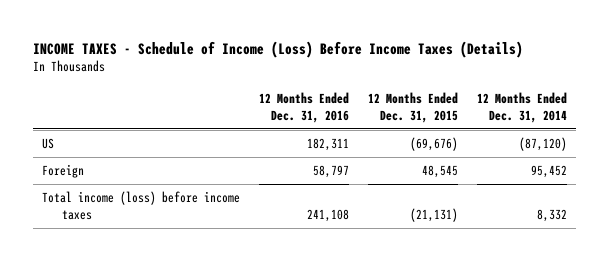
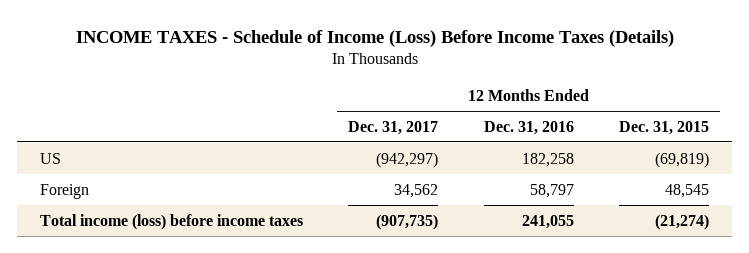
[476,91,567,123] 12 Months Ended Dec. 31, 2014 -> none
none -> [348,120,439,135] Dec. 31, 2017
[307,138,350,152] 182,311 -> [521,152,574,167] 182,258
[409,137,458,152] (69,676) -> [655,151,710,168] (69,819)
[307,209,350,223] 241,108 -> [521,214,574,229] 241,055
[409,208,458,223] (21,131) -> [655,213,710,230] (21,274)

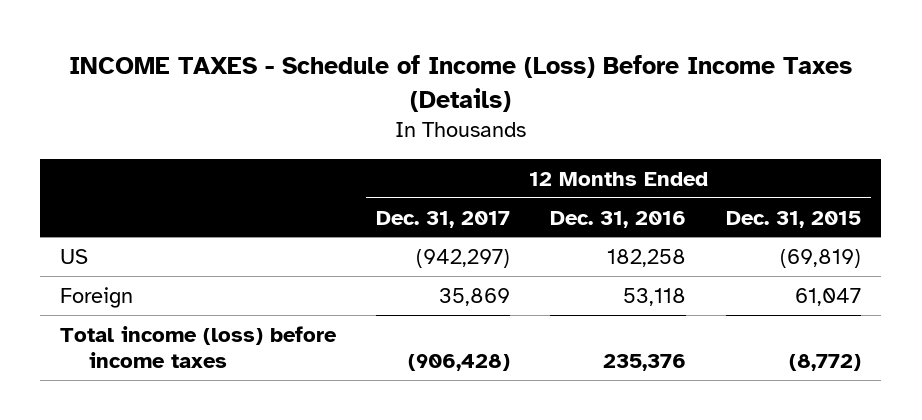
[394,183,439,198] 34,562 -> [439,287,511,306] 35,869
[529,183,574,198] 58,797 -> [623,287,687,306] 53,118
[665,183,710,198] 48,545 -> [795,287,862,306] 61,047
[376,213,439,230] (907,735) -> [408,354,511,372] (906,428)
[521,214,574,229] 241,055 -> [603,354,687,372] 235,376
[655,213,710,230] (21,274) -> [789,354,862,372] (8,772)

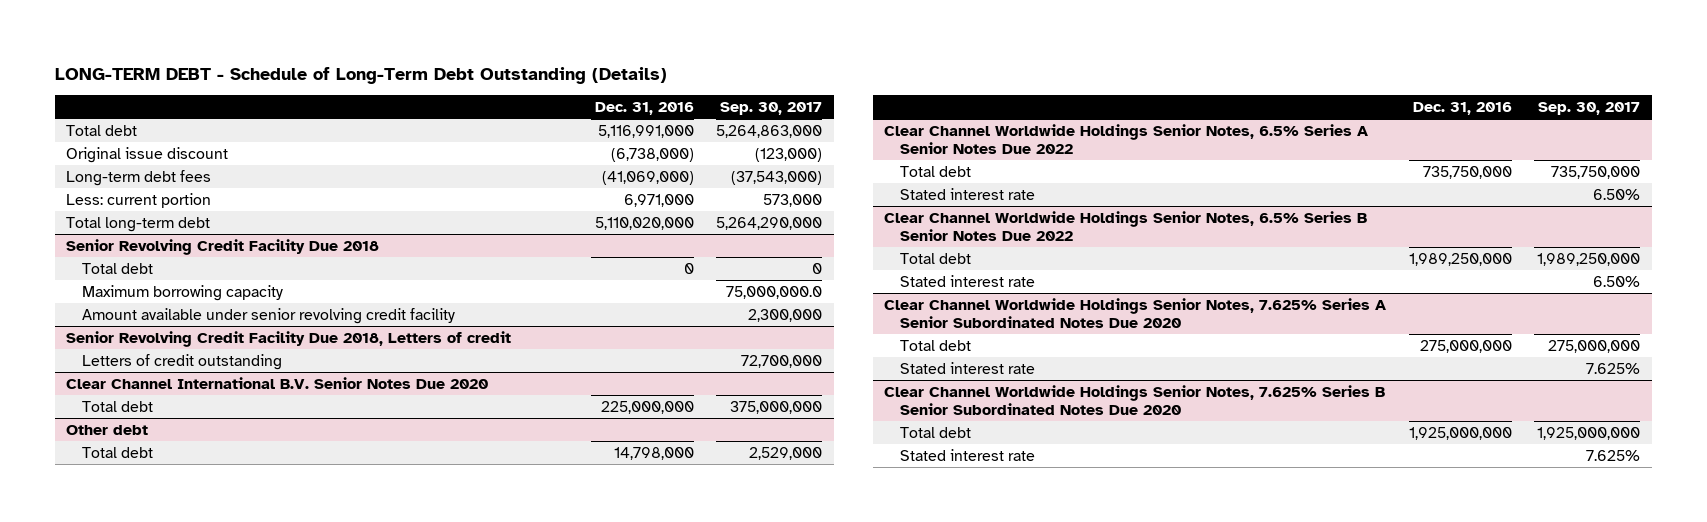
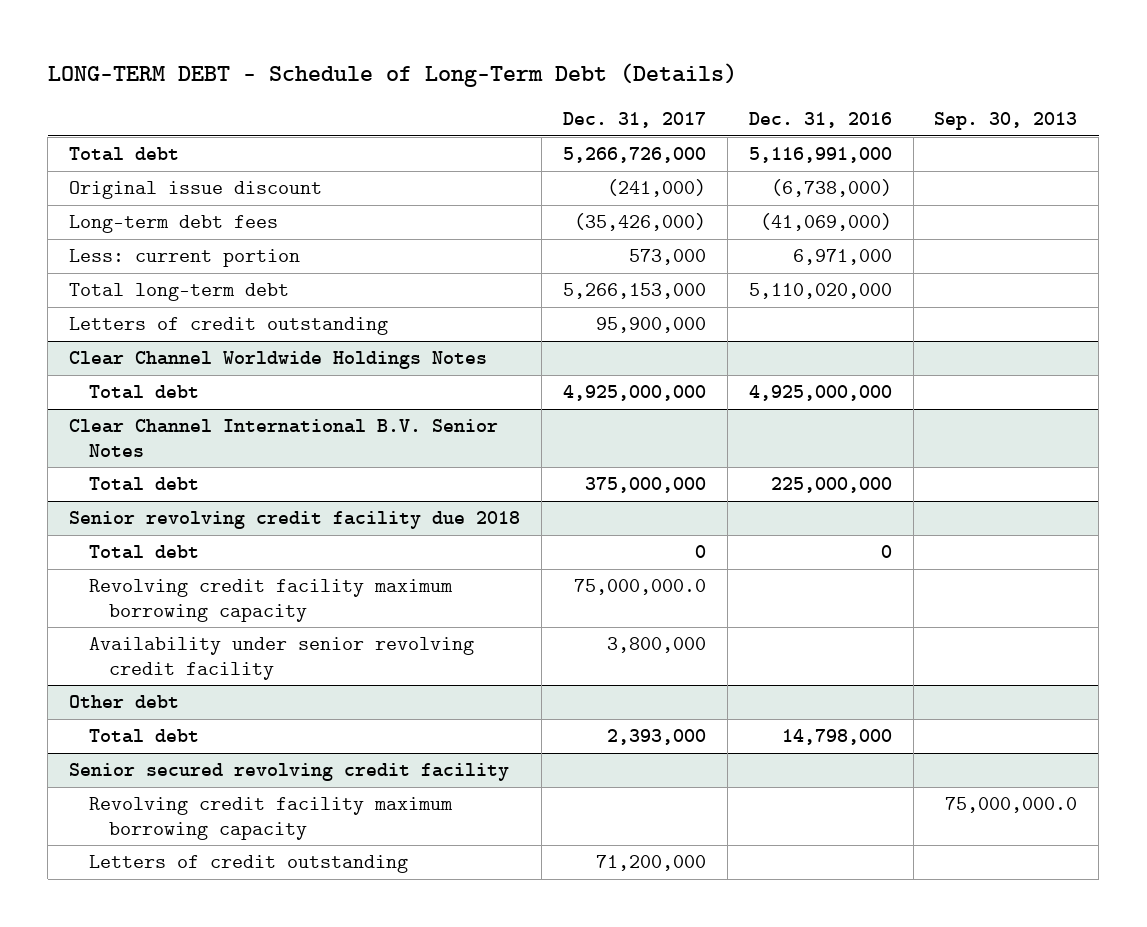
[55,66,668,84] LONG-TERM DEBT - Schedule of Long-Term Debt Outstanding (Details) -> [47,62,737,87] LONG-TERM DEBT - Schedule of Long-Term Debt (Details)
[720,102,823,116] Sep. 30, 2017 -> none
none -> [562,112,706,129] Dec. 31, 2017
none -> [934,112,1078,131] Sep. 30, 2013
[66,238,380,255] Senior Revolving Credit Facility Due 2018 -> none
[81,262,153,274] Total debt -> none
[81,284,283,301] Maximum borrowing capacity -> none
[81,307,455,324] Amount available under senior revolving credit facility -> none
[66,330,512,347] Senior Revolving Credit Facility Due 2018, Letters of credit -> none
none -> [69,351,488,370] Clear Channel Worldwide Holdings Notes
none -> [89,385,200,400] Total debt
[66,376,489,389] Clear Channel International B.V. Senior Notes Due 2020 -> [69,419,499,457] Clear Channel International B.V. Senior Notes
none -> [69,511,521,530] Senior revolving credit facility due 2018
none -> [89,545,200,560] Total debt
none -> [89,579,454,622] Revolving credit facility maximum borrowing capacity
none -> [89,637,475,680] Availability under senior revolving credit facility
[884,123,1369,154] Clear Channel Worldwide Holdings Senior Notes, 6.5% Series A Senior Notes Due 2022 -> none
[899,165,971,177] Total debt -> none
[899,187,1035,200] Stated interest rate -> none
[884,210,1368,241] Clear Channel Worldwide Holdings Senior Notes, 6.5% Series B Senior Notes Due 2022 -> none
[899,252,971,264] Total debt -> none
[899,274,1035,287] Stated interest rate -> none
[884,297,1387,328] Clear Channel Worldwide Holdings Senior Notes, 7.625% Series A Senior Subordinated Notes Due 2020 -> none
[899,339,971,351] Total debt -> none
[899,361,1035,374] Stated interest rate -> none
[884,384,1386,415] Clear Channel Worldwide Holdings Senior Notes, 7.625% Series B Senior Subordinated Notes Due 2020 -> none
[899,426,971,438] Total debt -> none
[899,448,1035,461] Stated interest rate -> none
none -> [69,763,510,782] Senior secured revolving credit facility
none -> [89,797,454,840] Revolving credit facility maximum borrowing capacity
none -> [89,855,409,874] Letters of credit outstanding

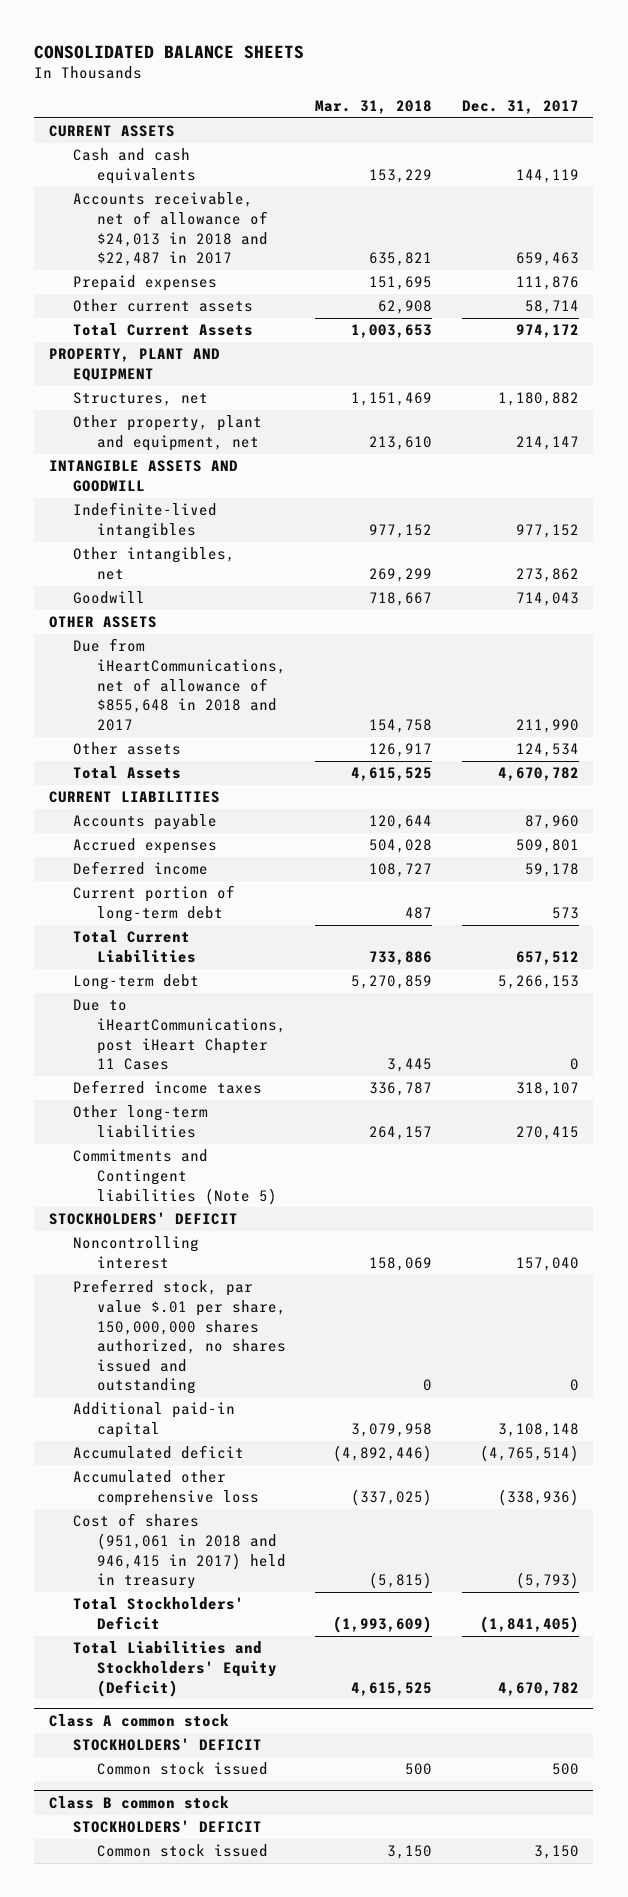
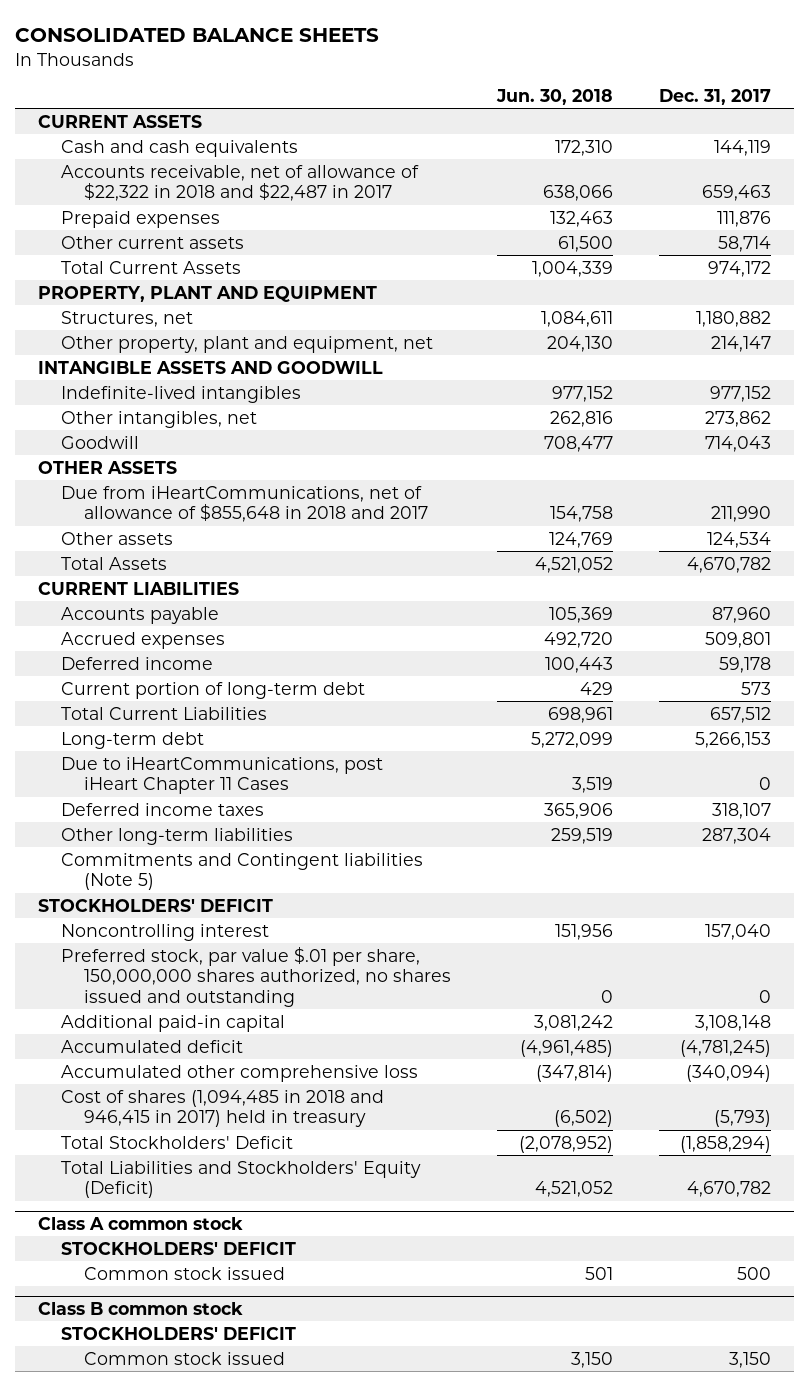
[315,99,433,114] Mar. 31, 2018 -> none
none -> [496,88,614,105] Jun. 30, 2018
[72,192,268,267] Accounts receivable, net of allowance of $24,013 in 2018 and $22,487 in 2017 -> [61,164,420,202] Accounts receivable, net of allowance of $22,322 in 2018 and $22,487 in 2017
[515,1125,579,1140] 270,415 -> [701,827,771,844] 287,304
[479,1445,579,1463] (4,765,514) -> [679,1039,771,1057] (4,781,245)
[497,1488,579,1506] (338,936) -> [685,1064,771,1082] (340,094)
[72,1513,286,1590] Cost of shares (951,061 in 2018 and 946,415 in 2017) held in treasury -> [61,1089,385,1128] Cost of shares (1,094,485 in 2018 and 946,415 in 2017) held in treasury
[479,1615,579,1633] (1,841,405) -> [679,1135,771,1153] (1,858,294)

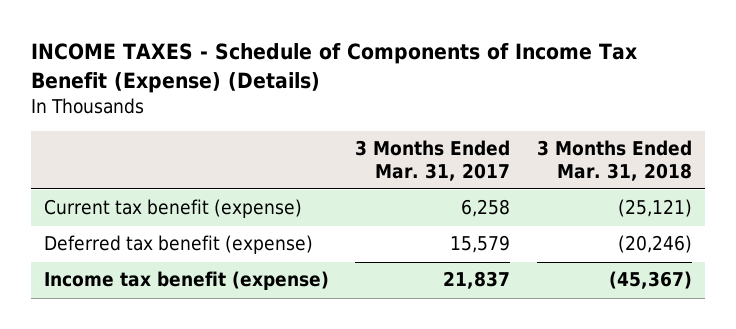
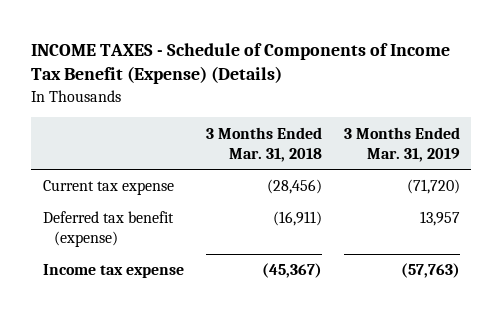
[355,140,511,181] 3 Months Ended Mar. 31, 2017 -> none
none -> [344,126,461,162] 3 Months Ended Mar. 31, 2019
[44,199,303,219] Current tax benefit (expense) -> [42,180,174,196] Current tax expense
[617,199,692,218] (25,121) -> [266,179,322,195] (28,456)
[617,235,692,254] (20,246) -> [272,211,322,227] (16,911)
[44,271,330,291] Income tax benefit (expense) -> [42,264,184,279] Income tax expense

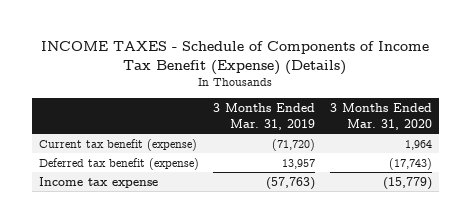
[205,126,322,162] 3 Months Ended Mar. 31, 2018 -> none
none -> [329,103,432,130] 3 Months Ended Mar. 31, 2020
[42,180,174,196] Current tax expense -> [38,138,197,151] Current tax benefit (expense)

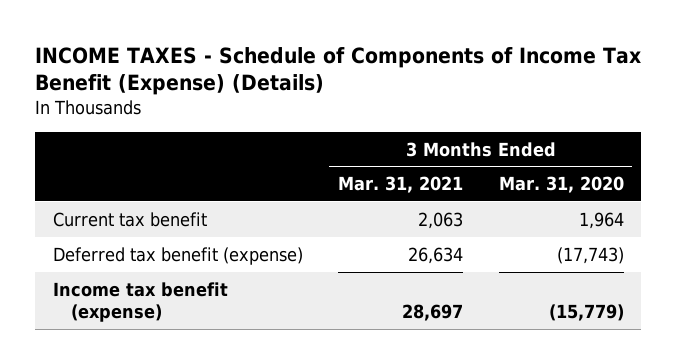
[213,103,316,130] 3 Months Ended Mar. 31, 2019 -> none
none -> [338,176,464,194] Mar. 31, 2021
[38,138,197,151] Current tax benefit (expense) -> [52,211,207,227] Current tax benefit
[38,176,158,188] Income tax expense -> [52,281,228,322] Income tax benefit (expense)

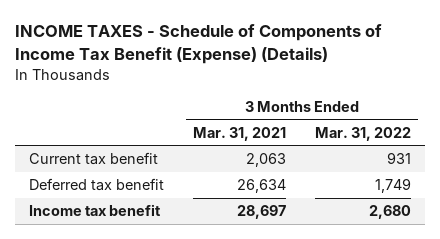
[498,176,624,194] Mar. 31, 2020 -> none
none -> [314,126,411,141] Mar. 31, 2022
[52,246,303,265] Deferred tax benefit (expense) -> [29,178,165,192] Deferred tax benefit
[52,281,228,322] Income tax benefit (expense) -> [29,204,162,217] Income tax benefit

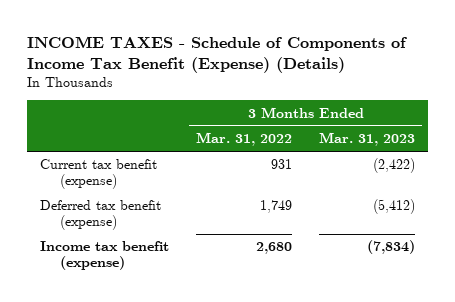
[192,126,286,141] Mar. 31, 2021 -> none
none -> [318,131,415,146] Mar. 31, 2023
[29,152,159,166] Current tax benefit -> [40,159,158,190] Current tax benefit (expense)
[29,178,165,192] Deferred tax benefit -> [40,200,162,231] Deferred tax benefit (expense)
[29,204,162,217] Income tax benefit -> [40,241,170,271] Income tax benefit (expense)

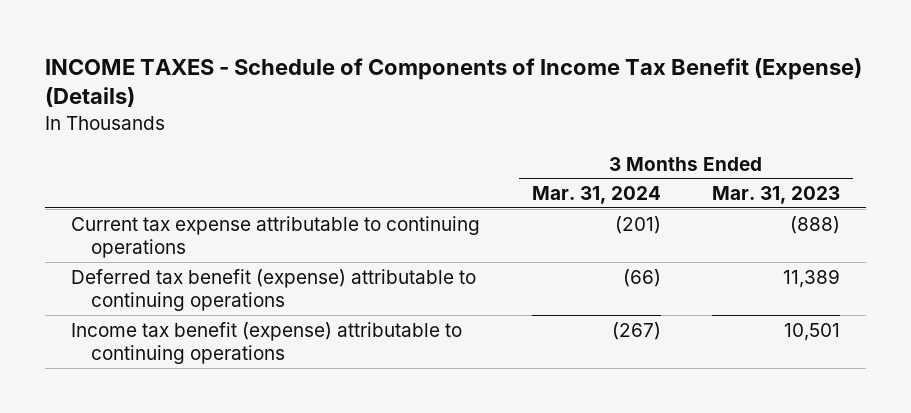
[196,131,293,146] Mar. 31, 2022 -> none
none -> [531,186,661,205] Mar. 31, 2024
[40,159,158,190] Current tax benefit (expense) -> [70,215,480,258] Current tax expense attributable to continuing operations
[372,158,415,174] (2,422) -> [790,215,841,234] (888)
[40,200,162,231] Deferred tax benefit (expense) -> [70,268,476,311] Deferred tax benefit (expense) attributable to continuing operations
[372,199,415,215] (5,412) -> [783,268,841,288] 11,389
[40,241,170,271] Income tax benefit (expense) -> [70,321,462,364] Income tax benefit (expense) attributable to continuing operations
[366,240,415,255] (7,834) -> [784,322,841,341] 10,501

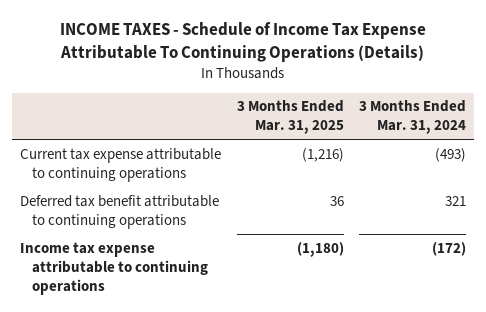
[44,57,862,108] INCOME TAXES - Schedule of Components of Income Tax Benefit (Expense) (Details) -> [60,21,427,62] INCOME TAXES - Schedule of Income Tax Expense Attributable To Continuing Operations (Details)
[712,186,841,205] Mar. 31, 2023 -> none
none -> [236,100,344,135] 3 Months Ended Mar. 31, 2025
[614,215,661,234] (201) -> [435,147,467,162] (493)
[70,268,476,311] Deferred tax benefit (expense) attributable to continuing operations -> [19,194,219,229] Deferred tax benefit attributable to continuing operations
[622,268,661,287] (66) -> [445,195,467,206] 321
[70,321,462,364] Income tax benefit (expense) attributable to continuing operations -> [19,241,208,296] Income tax expense attributable to continuing operations
[611,321,661,340] (267) -> [432,241,467,256] (172)

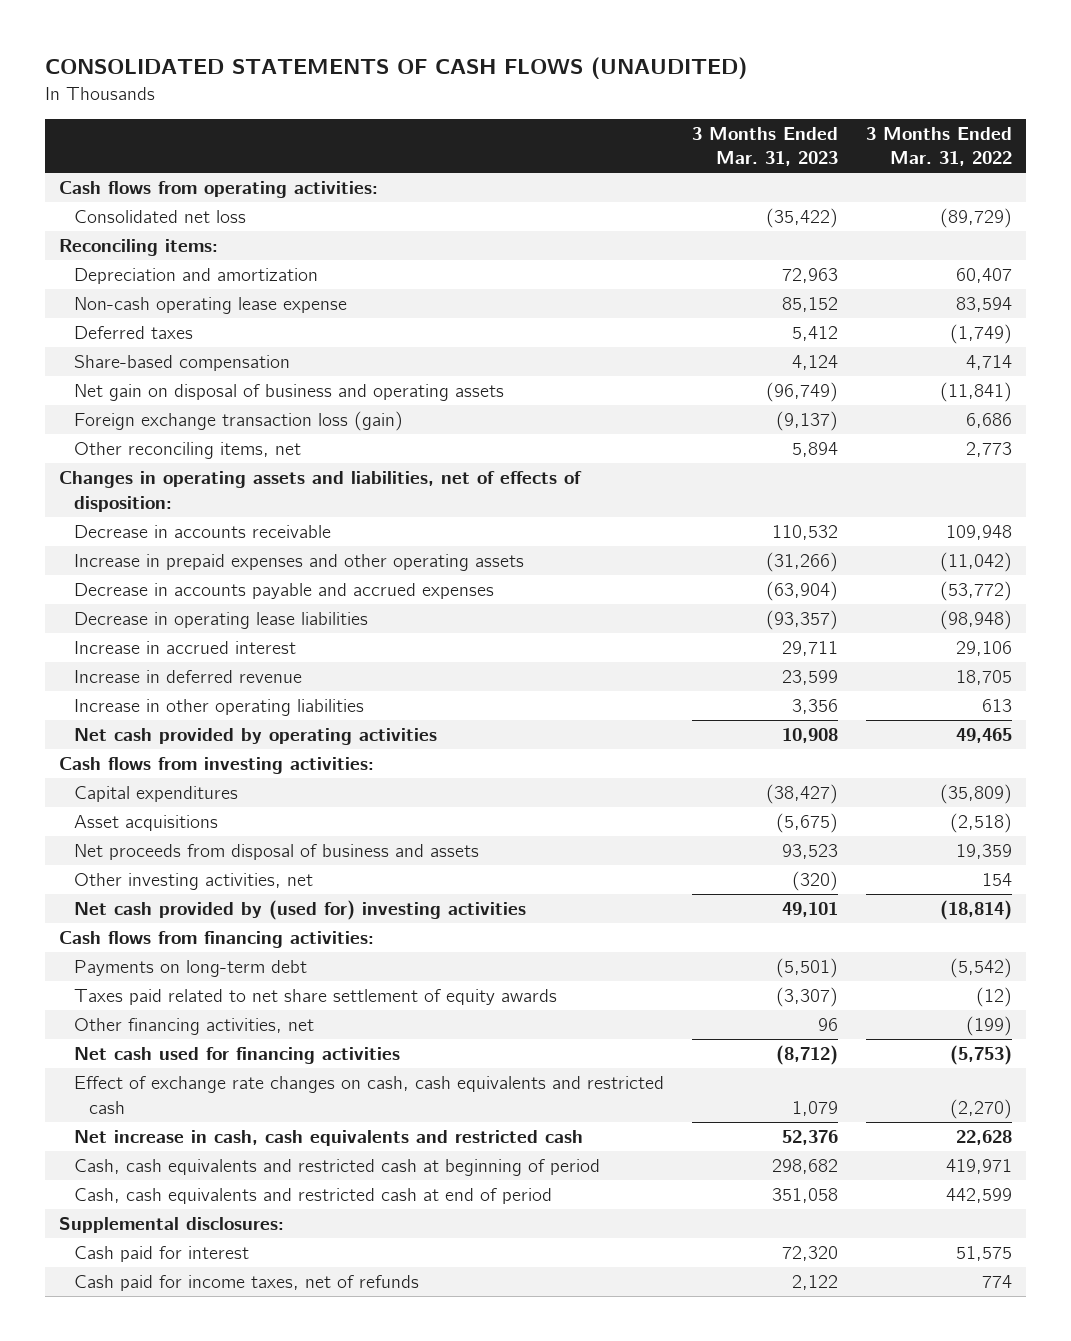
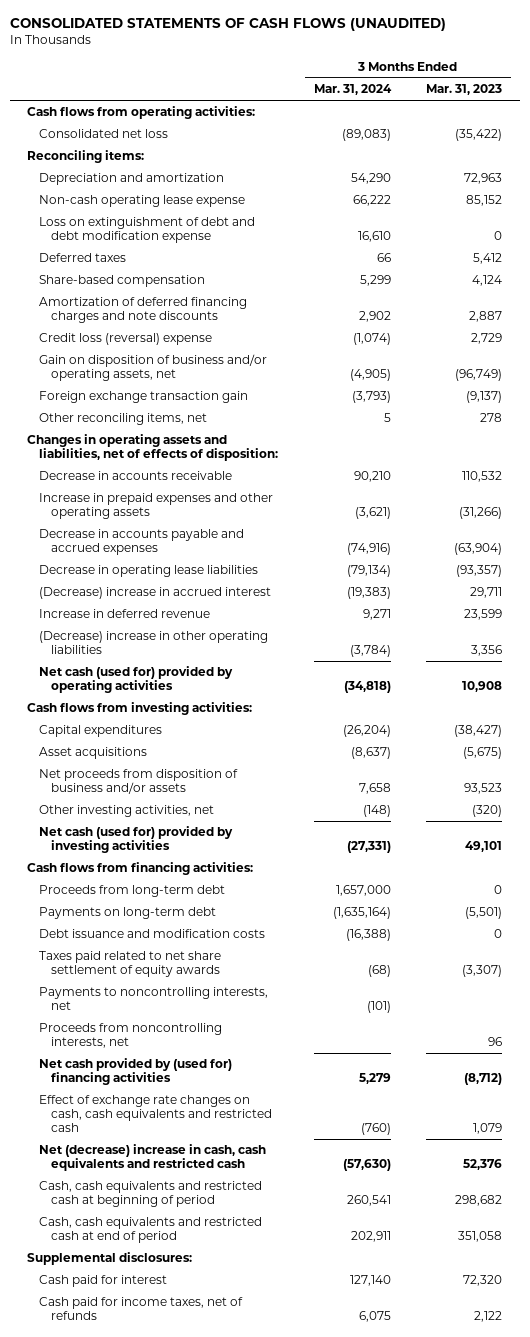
[866,126,1013,167] 3 Months Ended Mar. 31, 2022 -> none
none -> [313,84,392,96] Mar. 31, 2024
none -> [39,217,256,244] Loss on extinguishment of debt and debt modification expense
none -> [39,297,248,324] Amortization of deferred financing charges and note discounts
none -> [39,333,213,346] Credit loss (reversal) expense
[74,384,505,402] Net gain on disposal of business and operating assets -> [39,354,268,382] Gain on disposition of business and/or operating assets, net
[74,411,404,432] Foreign exchange transaction loss (gain) -> [39,391,249,404] Foreign exchange transaction gain
[792,442,839,458] 5,894 -> [480,413,503,423] 278
[74,641,297,655] Increase in accrued interest -> [39,587,272,600] (Decrease) increase in accrued interest
[74,699,365,717] Increase in other operating liabilities -> [39,631,269,655] (Decrease) increase in other operating liabilities
[74,728,438,746] Net cash provided by operating activities -> [39,666,234,694] Net cash (used for) provided by operating activities
[74,844,480,861] Net proceeds from disposal of business and assets -> [39,769,239,795] Net proceeds from disposition of business and/or assets
[74,900,527,921] Net cash provided by (used for) investing activities -> [39,826,234,854] Net cash (used for) provided by investing activities
none -> [39,885,226,898] Proceeds from long-term debt
none -> [39,929,266,939] Debt issuance and modification costs
[74,1018,315,1036] Other financing activities, net -> none
none -> [39,987,269,1011] Payments to noncontrolling interests, net
none -> [39,1023,223,1049] Proceeds from noncontrolling interests, net
[74,1047,401,1065] Net cash used for financing activities -> [39,1058,233,1086] Net cash provided by (used for) financing activities
[74,1130,584,1147] Net increase in cash, cash equivalents and restricted cash -> [39,1144,267,1172] Net (decrease) increase in cash, cash equivalents and restricted cash

